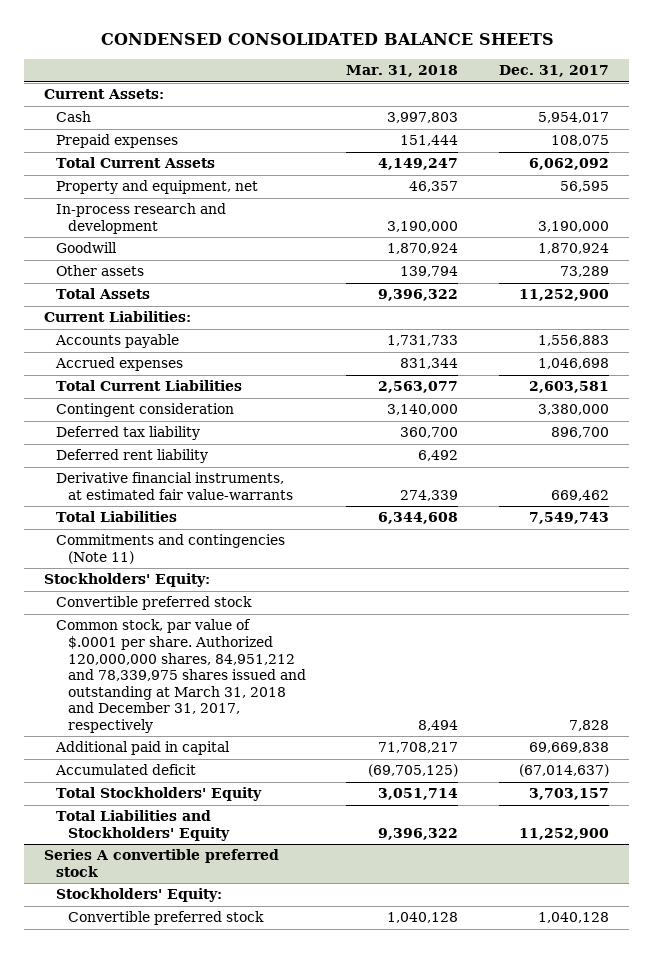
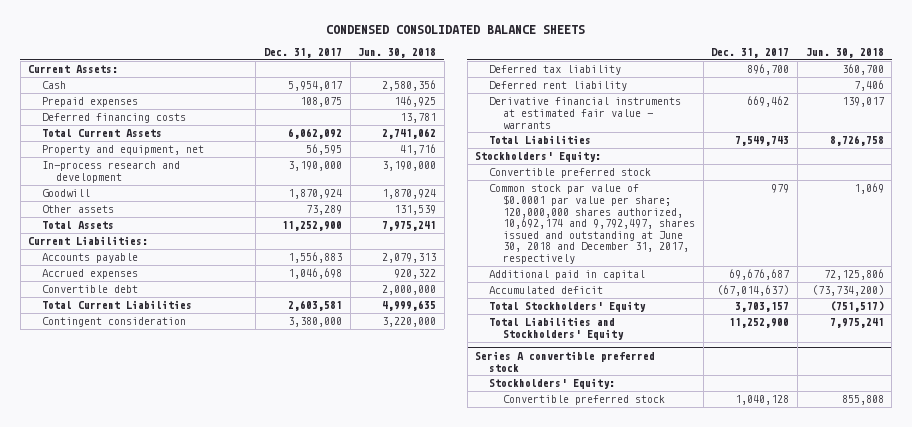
[346,65,459,78] Mar. 31, 2018 -> none
none -> [358,47,437,58] Jun. 30, 2018
none -> [41,113,186,124] Deferred financing costs
none -> [41,285,138,294] Convertible debt
[55,472,293,500] Derivative financial instruments, at estimated fair value-warrants -> [489,97,682,129] Derivative financial instruments at estimated fair value - warrants
[55,534,285,564] Commitments and contingencies (Note 11) -> none
[55,619,306,733] Common stock, par value of $.0001 per share. Authorized 120,000,000 shares, 84,951,212 and 78,339,975 shares issued and outstanding at March 31, 2018 and December 31, 2017, respectively -> [489,184,696,265] Common stock par value of $0.0001 par value per share; 120,000,000 shares authorized, 10,692,174 and 9,792,497, shares issued and outstanding at June 30, 2018 and December 31, 2017, respectively
[569,719,610,731] 7,828 -> [771,184,790,194] 979
[529,742,610,754] 69,669,838 -> [729,269,790,281] 69,676,687

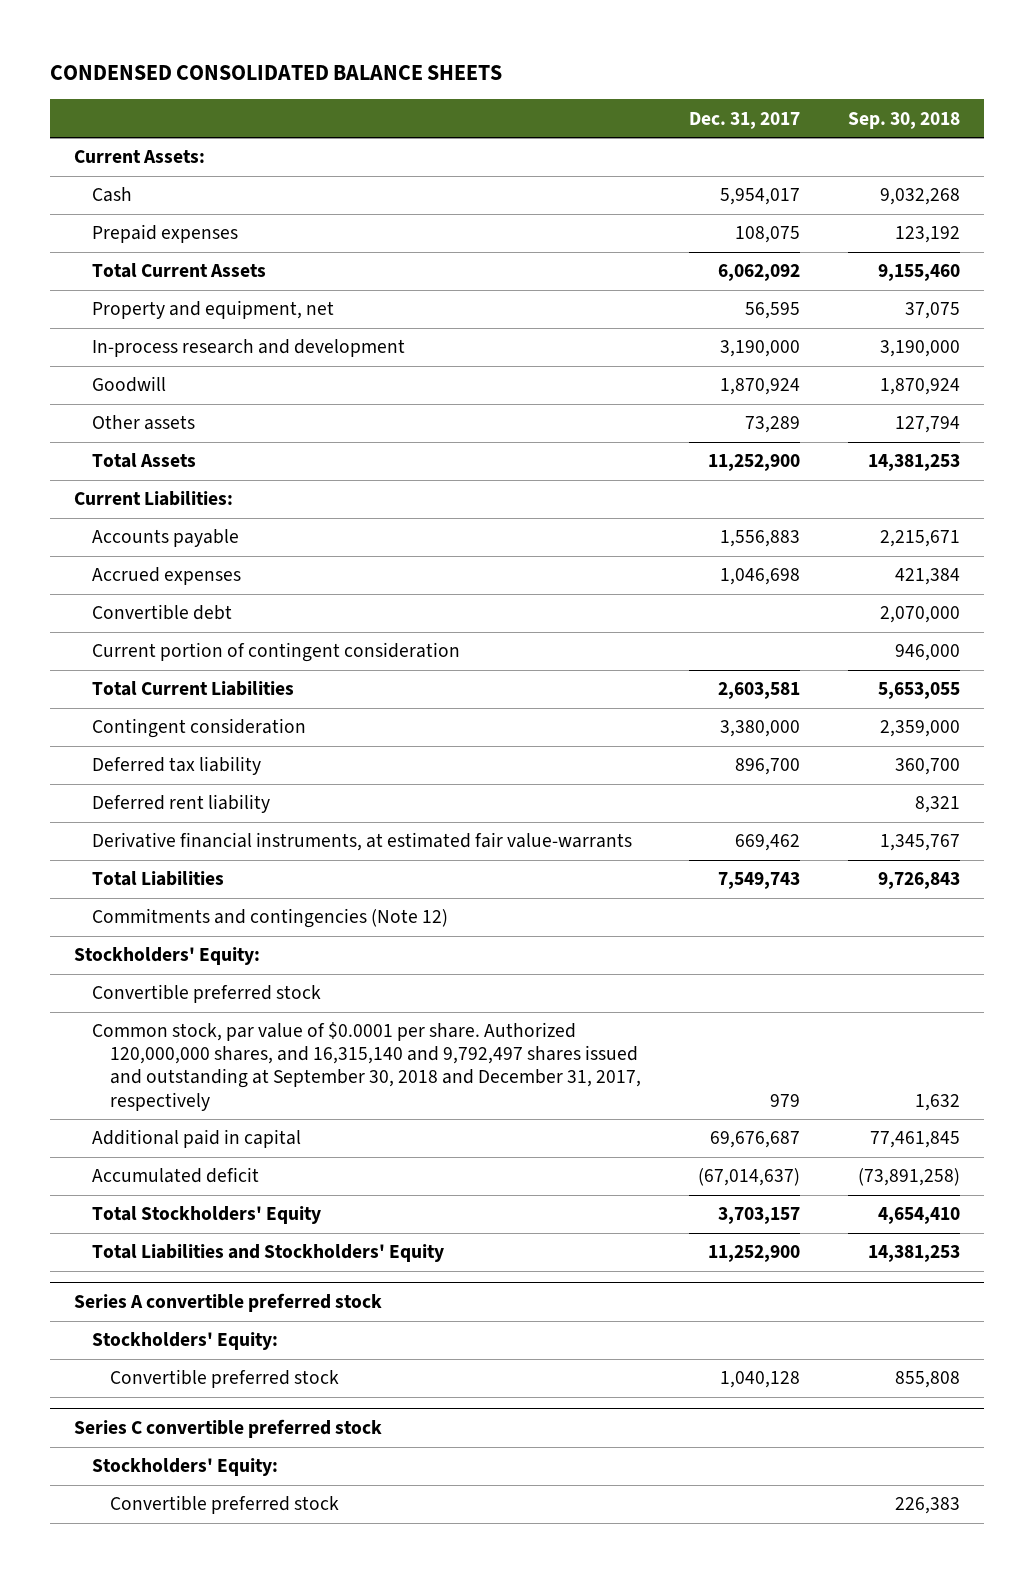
[358,47,437,58] Jun. 30, 2018 -> none
none -> [848,111,961,129] Sep. 30, 2018
[41,113,186,124] Deferred financing costs -> none
none -> [92,642,461,663] Current portion of contingent consideration
[489,97,682,129] Derivative financial instruments at estimated fair value - warrants -> [92,832,633,852] Derivative financial instruments, at estimated fair value-warrants
none -> [92,908,449,929] Commitments and contingencies (Note 12)
[489,184,696,265] Common stock par value of $0.0001 par value per share; 120,000,000 shares authorized, 10,692,174 and 9,792,497, shares issued and outstanding at June 30, 2018 and December 31, 2017, respectively -> [92,1022,642,1111] Common stock, par value of $0.0001 per share. Authorized 120,000,000 shares, and 16,315,140 and 9,792,497 shares issued and outstanding at September 30, 2018 and December 31, 2017, respectively
none -> [74,1418,383,1438] Series C convertible preferred stock
none -> [92,1458,279,1477] Stockholders' Equity:
none -> [110,1495,340,1515] Convertible preferred stock

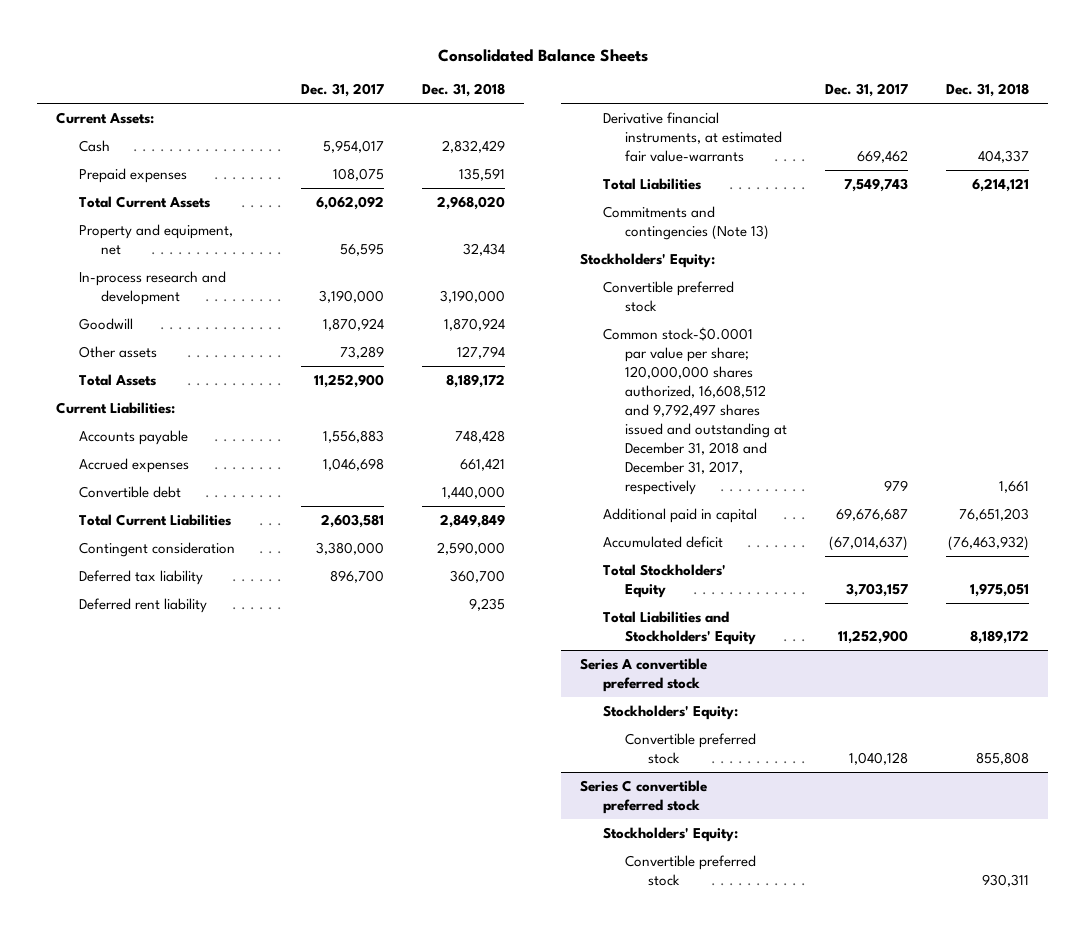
[50,65,503,81] CONDENSED CONSOLIDATED BALANCE SHEETS -> [437,48,648,62] Consolidated Balance Sheets
[848,111,961,129] Sep. 30, 2018 -> none
none -> [422,83,506,98] Dec. 31, 2018
[92,642,461,663] Current portion of contingent consideration -> none
[92,908,449,929] Commitments and contingencies (Note 12) -> [602,205,770,240] Commitments and contingencies (Note 13)
[92,1022,642,1111] Common stock, par value of $0.0001 per share. Authorized 120,000,000 shares, and 16,315,140 and 9,792,497 shares issued and outstanding at September 30, 2018 and December 31, 2017, respectively -> [602,326,788,496] Common stock-$0.0001 par value per share; 120,000,000 shares authorized, 16,608,512 and 9,792,497 shares issued and outstanding at December 31, 2018 and December 31, 2017, respectively

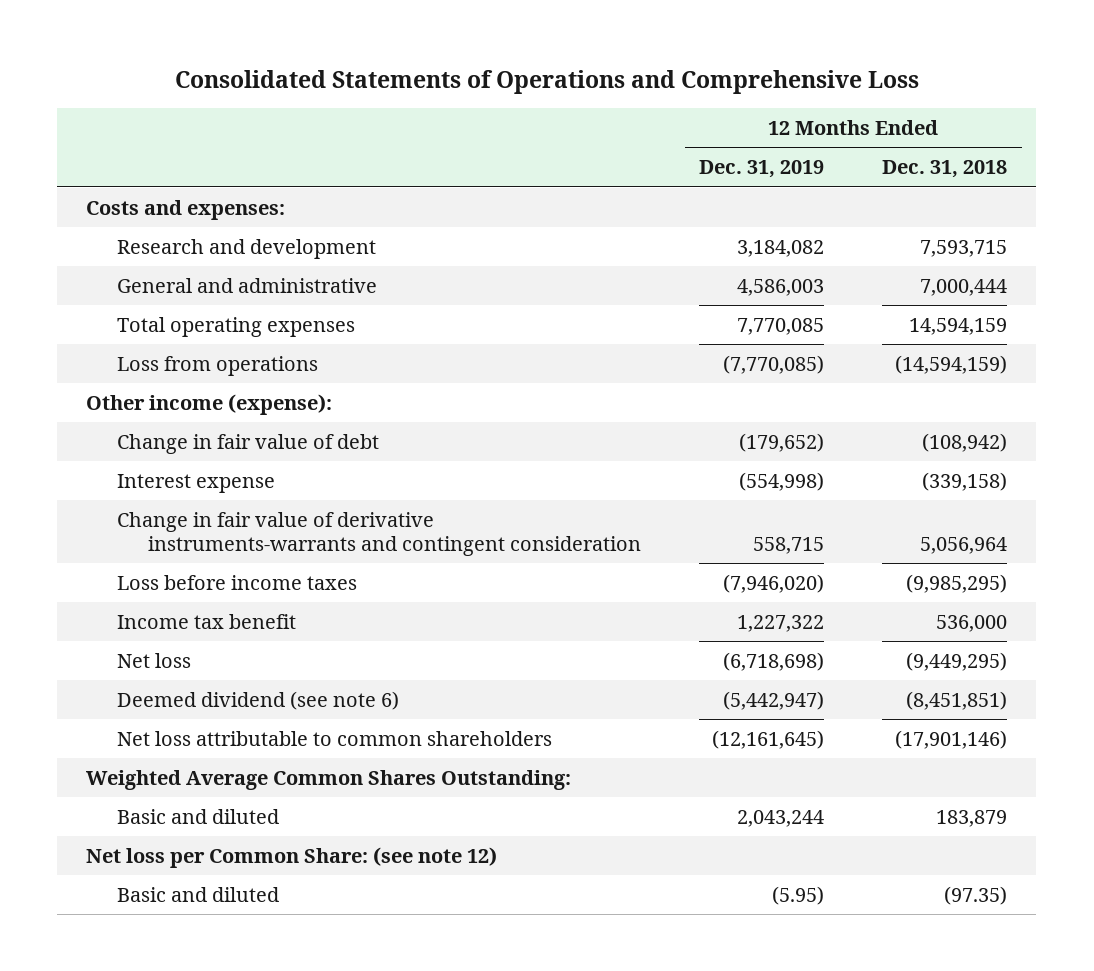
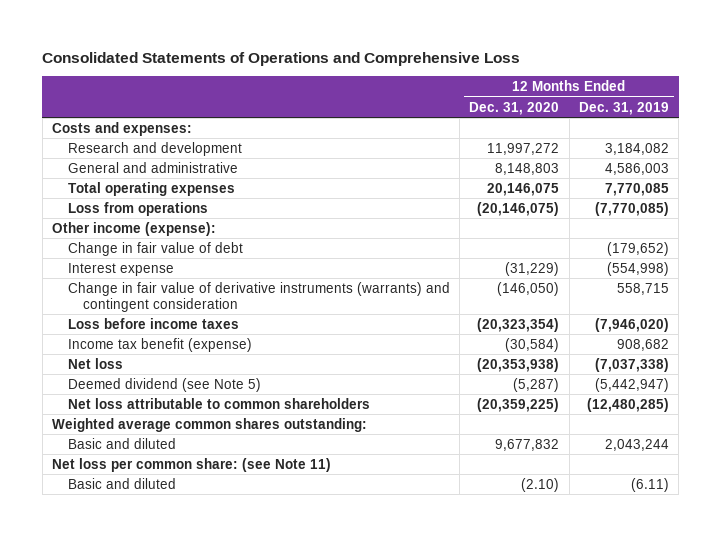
[882,160,1008,179] Dec. 31, 2018 -> none
none -> [469,101,560,115] Dec. 31, 2020
[117,511,642,556] Change in fair value of derivative instruments-warrants and contingent consideration -> [67,281,450,312] Change in fair value of derivative instruments (warrants) and contingent consideration
[117,613,297,629] Income tax benefit -> [67,337,252,352] Income tax benefit (expense)
[737,614,825,632] 1,227,322 -> [616,338,669,351] 908,682
[723,651,825,671] (6,718,698) -> [594,357,669,372] (7,037,338)
[117,690,400,710] Deemed dividend (see note 6) -> [67,377,261,392] Deemed dividend (see Note 5)
[712,729,825,749] (12,161,645) -> [586,397,669,412] (12,480,285)
[86,769,572,790] Weighted Average Common Shares Outstanding: -> [51,417,367,432] Weighted average common shares outstanding:
[86,846,498,868] Net loss per Common Share: (see note 12) -> [51,457,331,472] Net loss per common share: (see Note 11)
[772,885,825,905] (5.95) -> [630,477,669,492] (6.11)

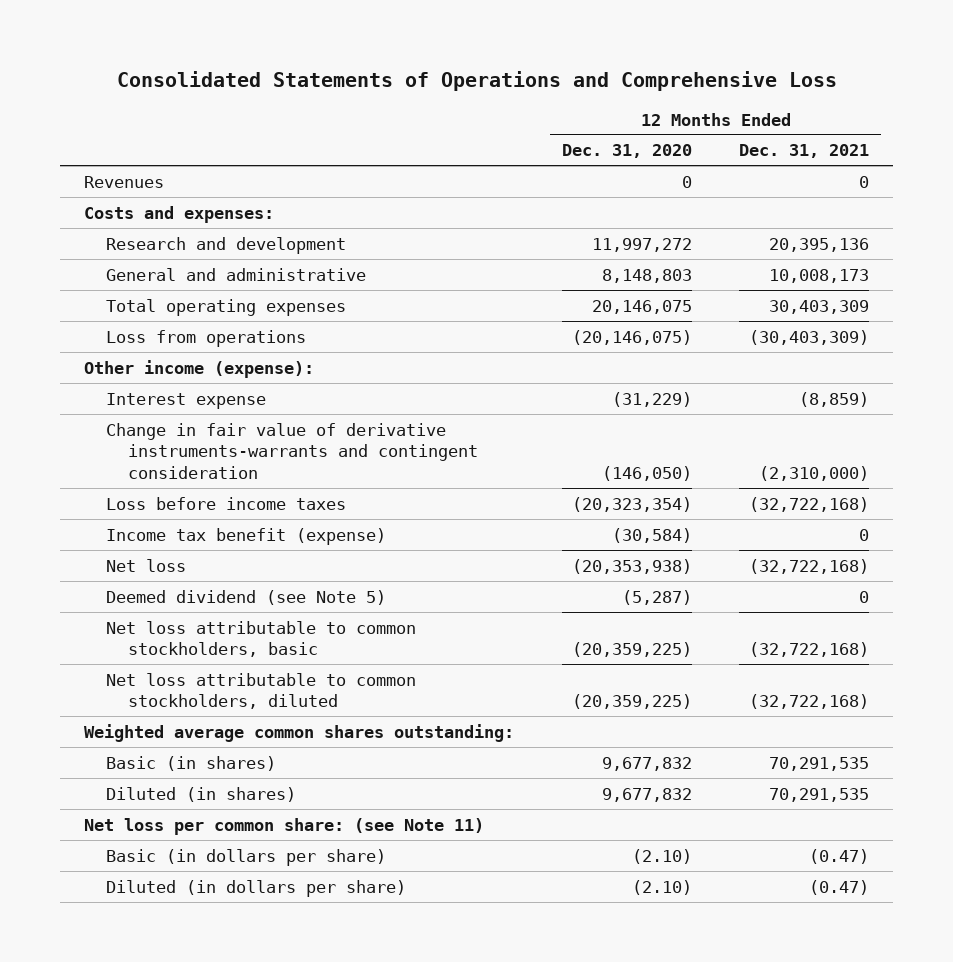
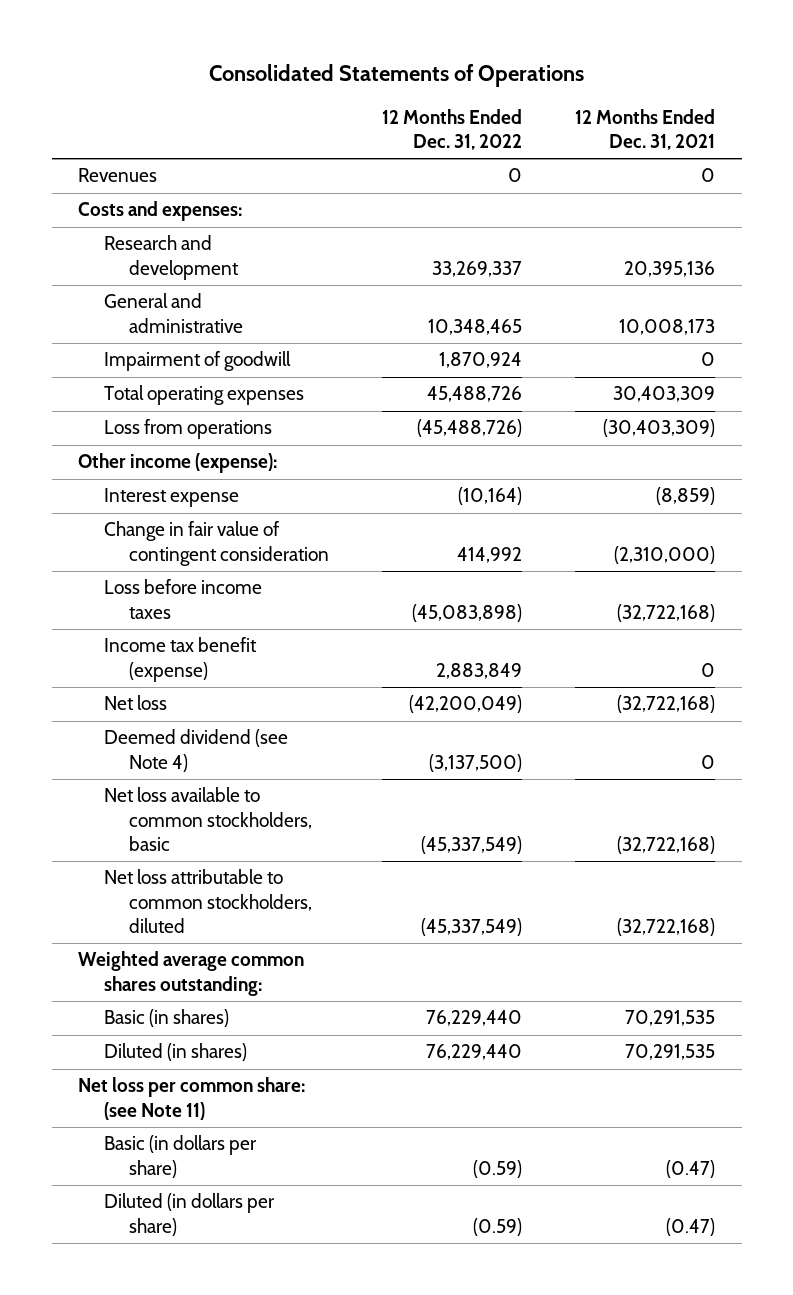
[116,70,837,91] Consolidated Statements of Operations and Comprehensive Loss -> [208,64,584,88] Consolidated Statements of Operations
[561,144,692,159] Dec. 31, 2020 -> none
none -> [382,108,523,150] 12 Months Ended Dec. 31, 2022
none -> [103,351,291,372] Impairment of goodwill
[105,422,478,480] Change in fair value of derivative instruments-warrants and contingent consideration -> [103,521,329,566] Change in fair value of contingent consideration
[105,589,386,605] Deemed dividend (see Note 5) -> [103,729,288,772] Deemed dividend (see Note 4)
[105,620,416,658] Net loss attributable to common stockholders, basic -> [103,787,312,851] Net loss available to common stockholders, basic

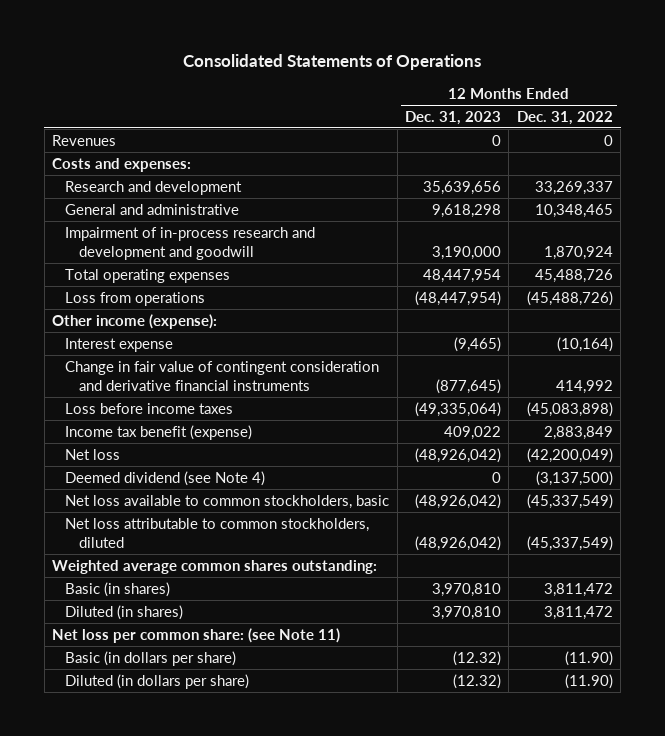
[575,108,716,150] 12 Months Ended Dec. 31, 2021 -> none
none -> [405,110,502,125] Dec. 31, 2023
[103,351,291,372] Impairment of goodwill -> [65,226,316,260] Impairment of in-process research and development and goodwill
[103,521,329,566] Change in fair value of contingent consideration -> [65,360,380,391] Change in fair value of contingent consideration and derivative financial instruments
[426,1010,523,1027] 76,229,440 -> [543,582,613,597] 3,811,472
[426,1044,523,1061] 76,229,440 -> [543,605,613,620] 3,811,472
[473,1159,523,1178] (0.59) -> [564,650,613,666] (11.90)
[473,1217,523,1236] (0.59) -> [564,673,613,689] (11.90)

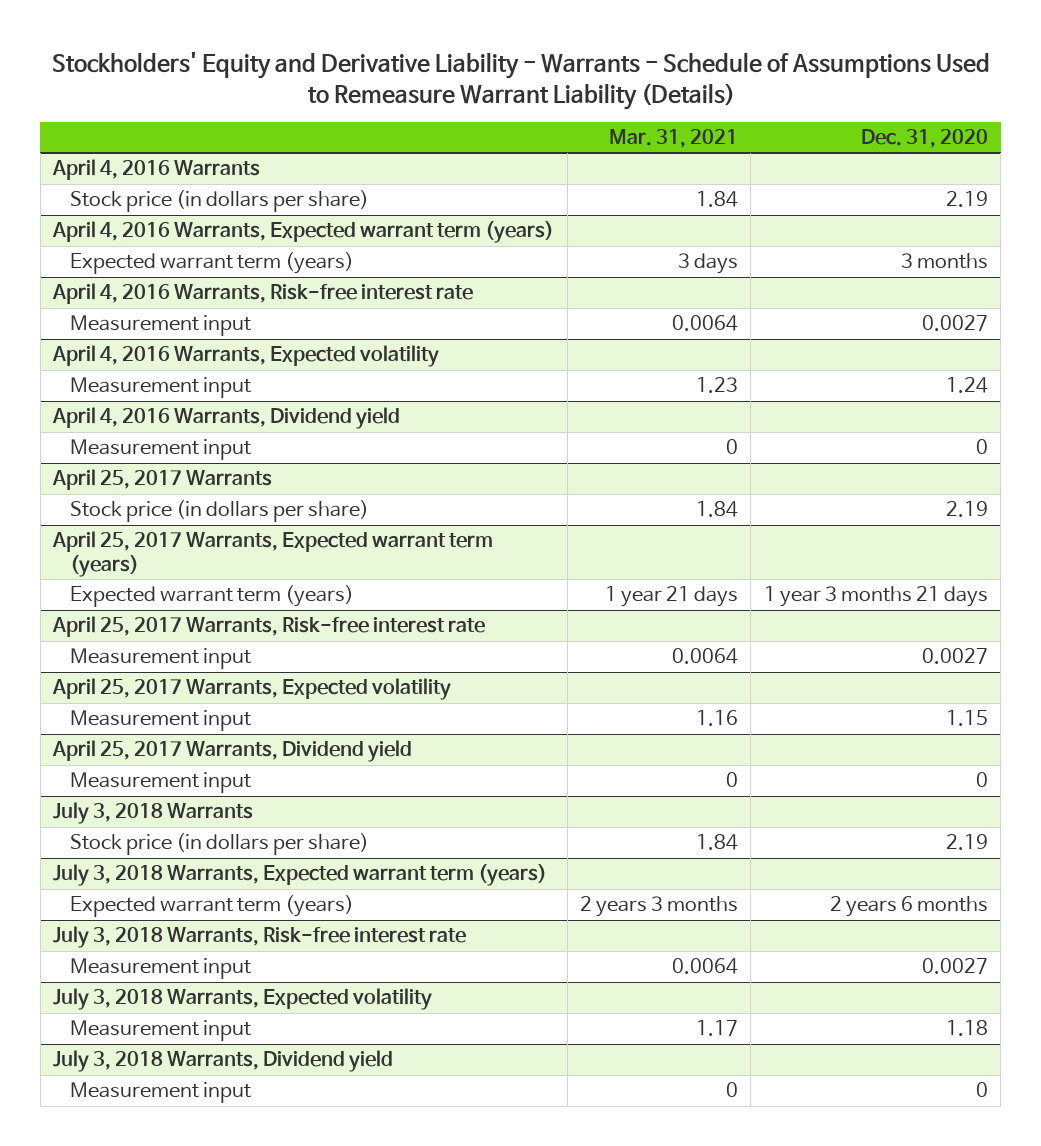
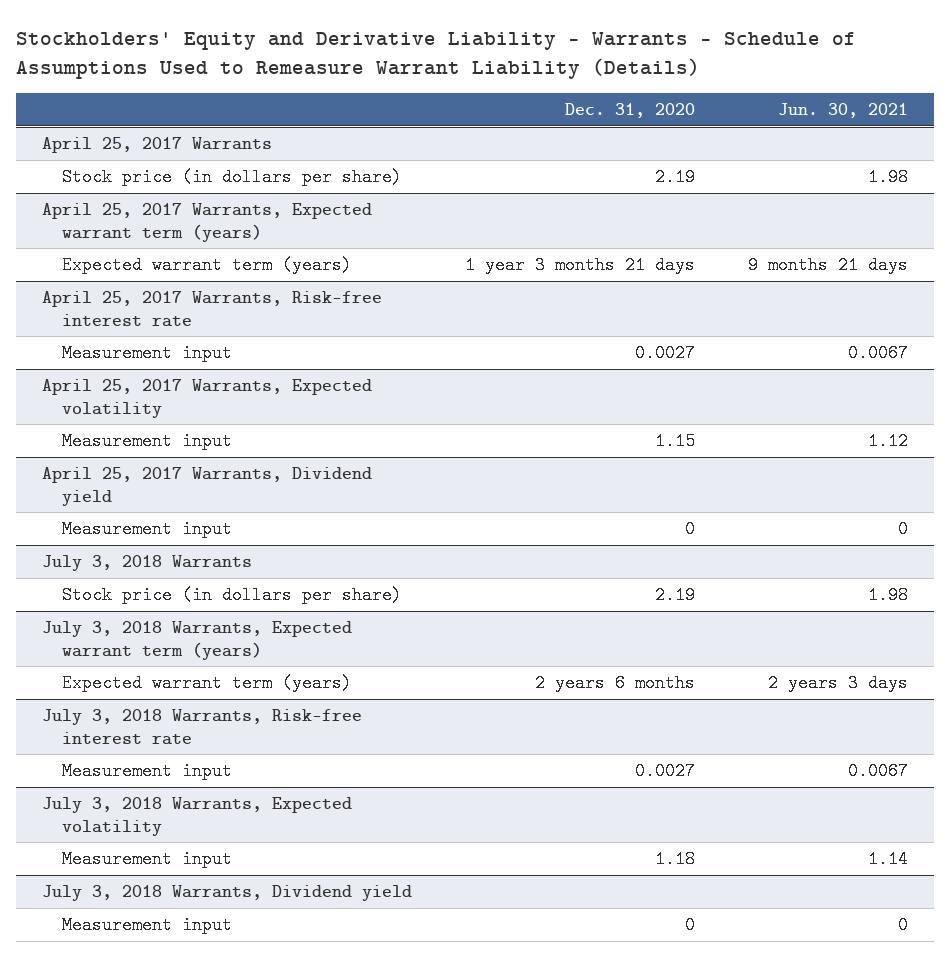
[609,129,739,149] Mar. 31, 2021 -> none
none -> [777,103,908,119] Jun. 30, 2021
[52,159,261,181] April 4, 2016 Warrants -> none
[69,190,369,213] Stock price (in dollars per share) -> none
[52,221,555,244] April 4, 2016 Warrants, Expected warrant term (years) -> none
[69,252,354,275] Expected warrant term (years) -> none
[52,283,474,305] April 4, 2016 Warrants, Risk-free interest rate -> none
[69,315,251,337] Measurement input -> none
[52,345,440,368] April 4, 2016 Warrants, Expected volatility -> none
[69,377,251,399] Measurement input -> none
[52,407,401,430] April 4, 2016 Warrants, Dividend yield -> none
[69,439,251,461] Measurement input -> none

